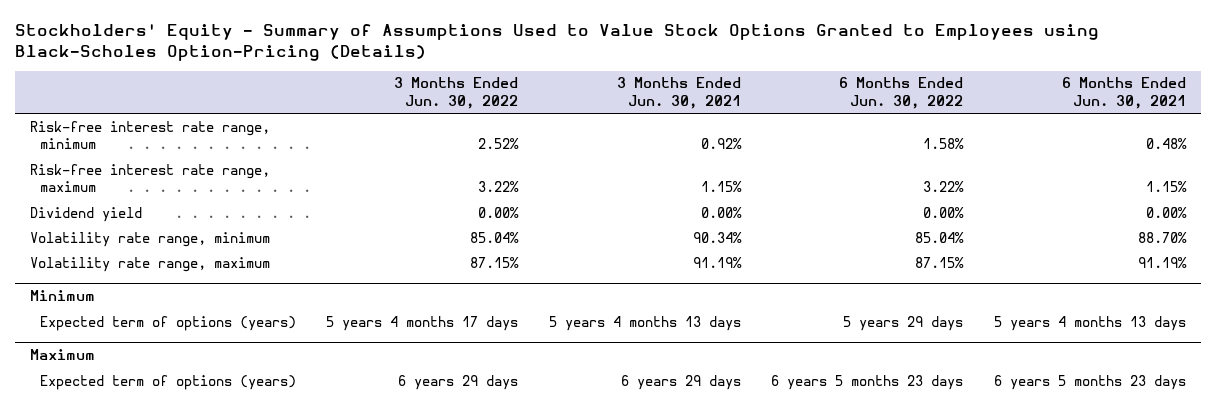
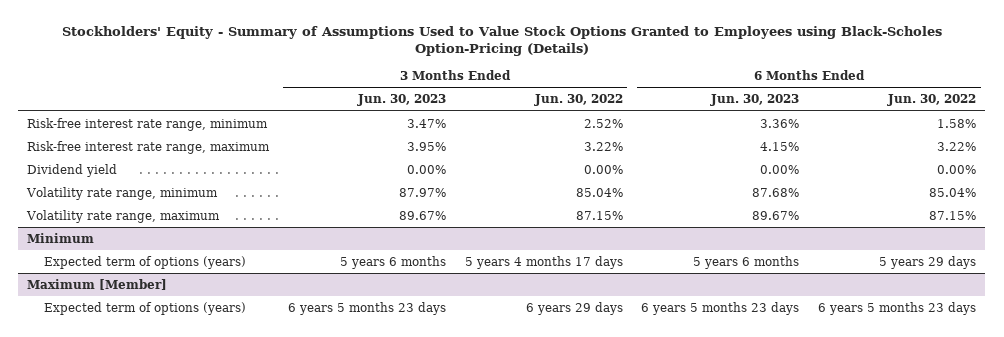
[616,77,741,109] 3 Months Ended Jun. 30, 2021 -> none
[1061,77,1186,109] 6 Months Ended Jun. 30, 2021 -> none
none -> [357,94,447,107] Jun. 30, 2023
none -> [710,94,800,107] Jun. 30, 2023
[29,349,95,361] Maximum -> [27,278,168,290] Maximum [Member]

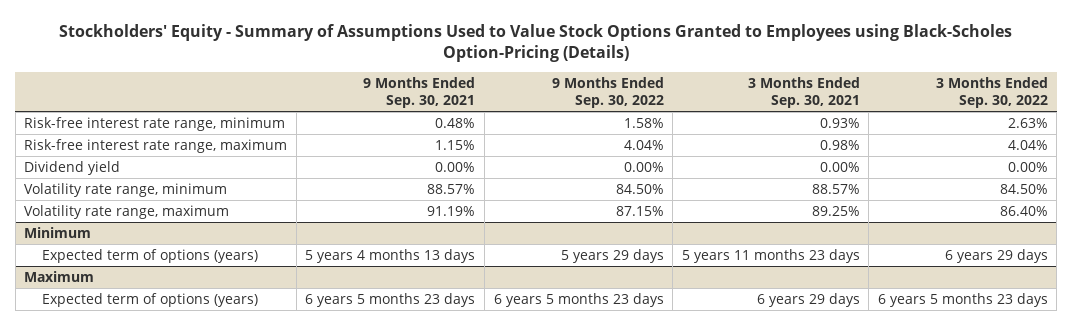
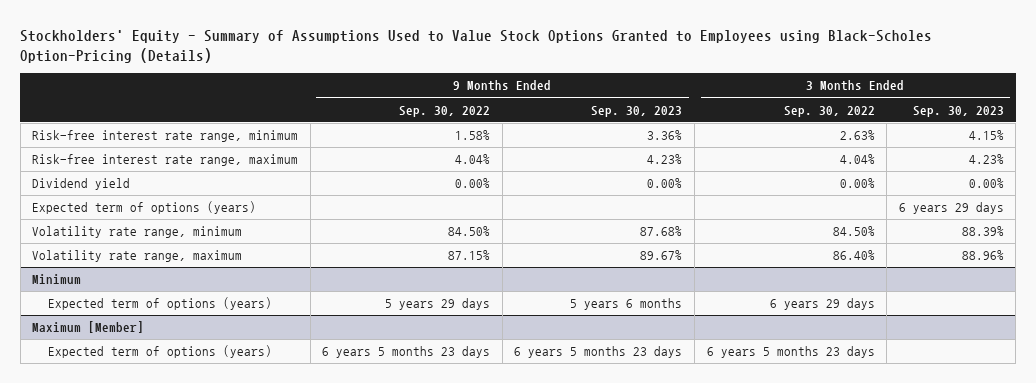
[363,77,476,109] 9 Months Ended Sep. 30, 2021 -> none
[747,77,860,109] 3 Months Ended Sep. 30, 2021 -> none
none -> [591,105,683,117] Sep. 30, 2023
none -> [912,105,1004,117] Sep. 30, 2023
none -> [32,201,257,215] Expected term of options (years)
[24,270,95,282] Maximum -> [32,321,145,334] Maximum [Member]

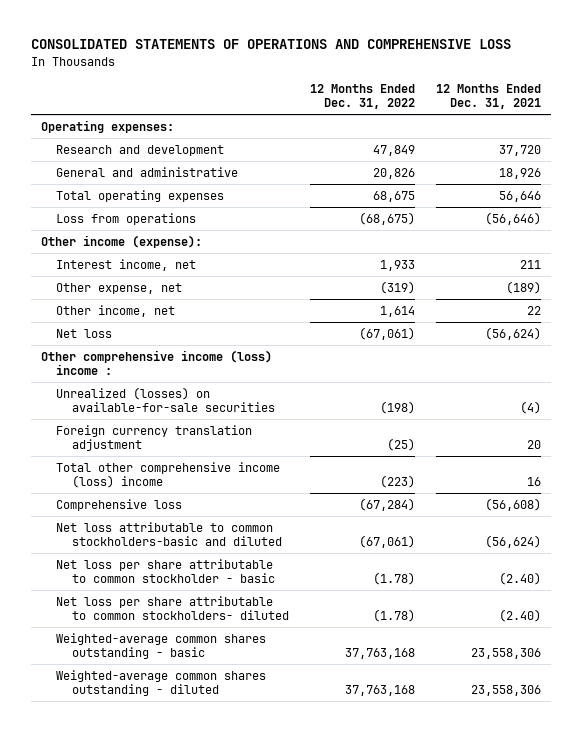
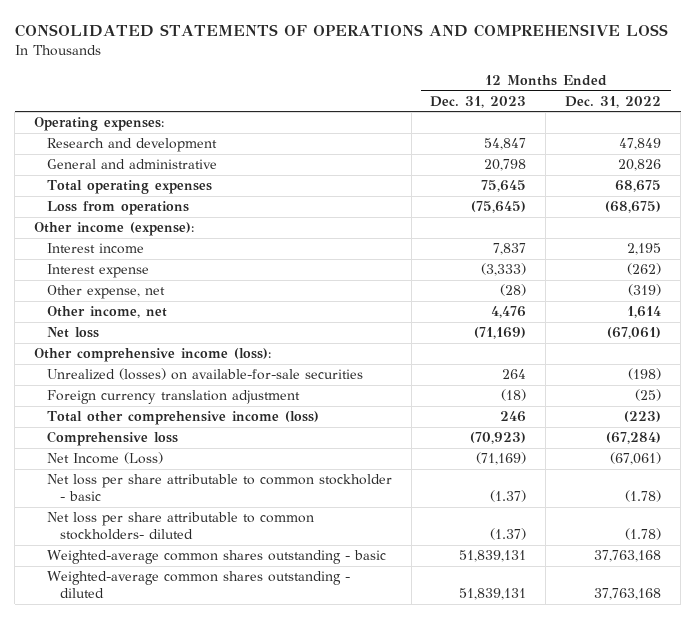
[435,84,541,110] 12 Months Ended Dec. 31, 2021 -> none
none -> [430,95,527,108] Dec. 31, 2023
[56,258,197,271] Interest income, net -> [46,243,144,255] Interest income
[379,259,415,271] 1,933 -> [627,243,662,256] 2,195
none -> [46,264,149,279] Interest expense
[41,349,273,375] Other comprehensive income (loss) income : -> [34,348,272,363] Other comprehensive income (loss):
[56,461,281,488] Total other comprehensive income (loss) income -> [46,411,319,426] Total other comprehensive income (loss)
[56,521,282,546] Net loss attributable to common stockholders-basic and diluted -> [46,452,163,465] Net Income (Loss)

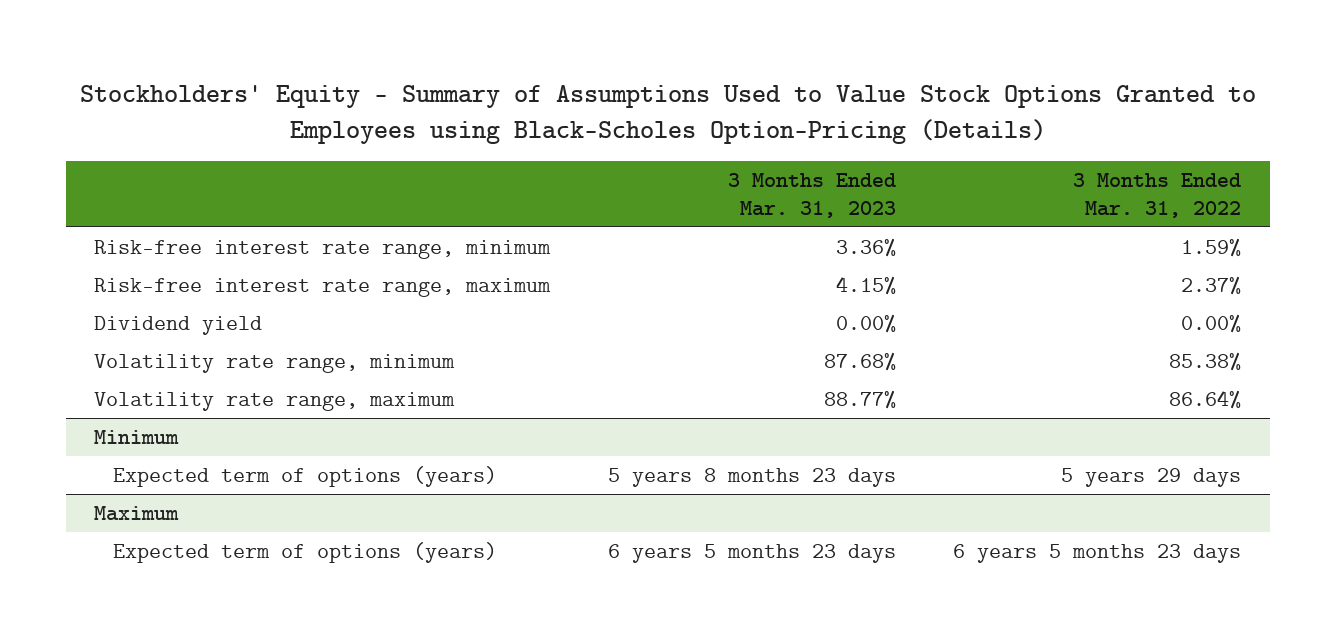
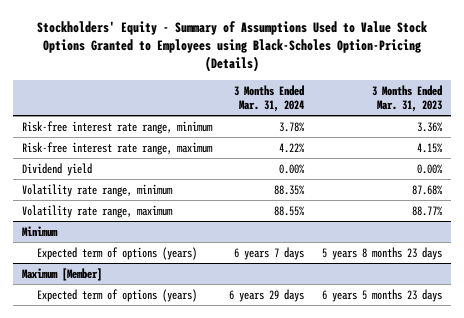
[1073,173,1242,218] 3 Months Ended Mar. 31, 2022 -> none
none -> [234,84,305,113] 3 Months Ended Mar. 31, 2024
[94,506,180,522] Maximum -> [21,267,102,281] Maximum [Member]

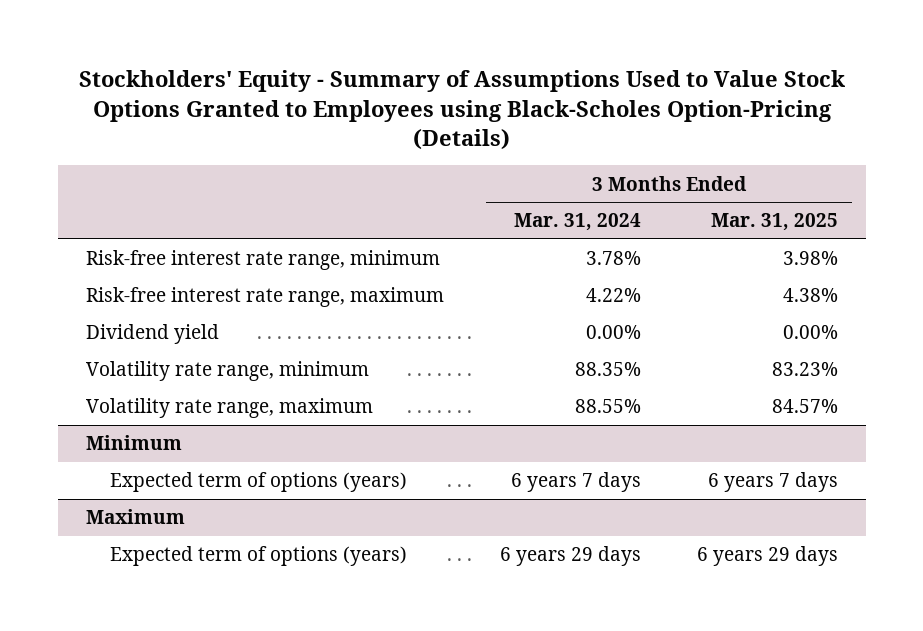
[372,84,443,113] 3 Months Ended Mar. 31, 2023 -> none
none -> [710,213,838,232] Mar. 31, 2025
[21,267,102,281] Maximum [Member] -> [85,509,185,525] Maximum

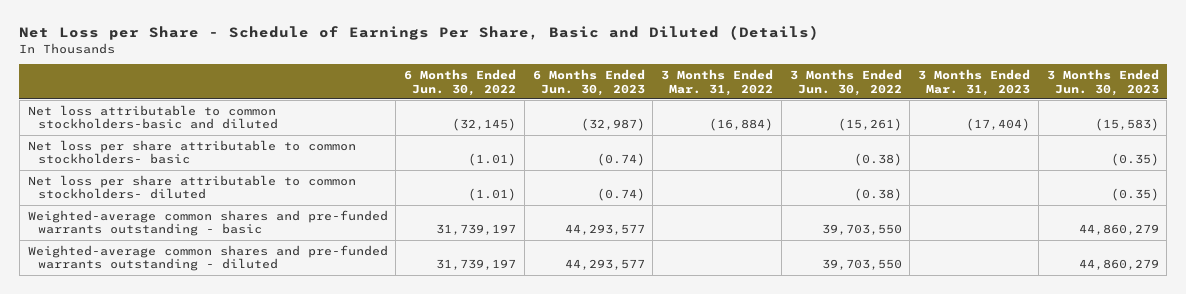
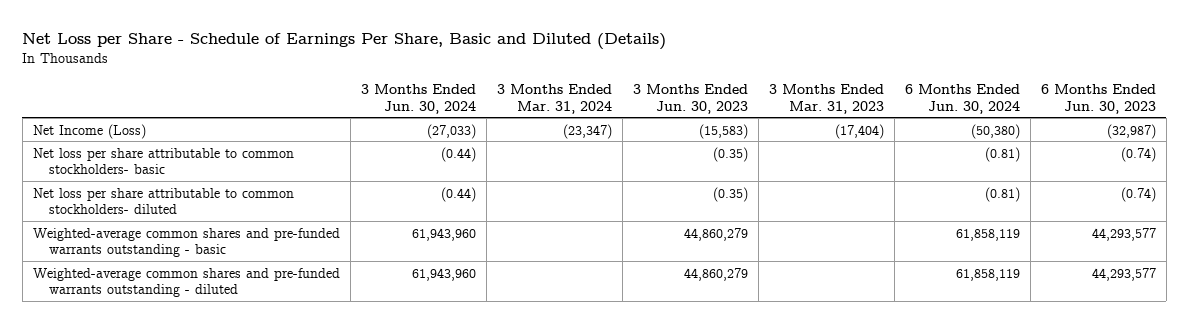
[404,68,517,96] 6 Months Ended Jun. 30, 2022 -> none
[661,68,774,96] 3 Months Ended Mar. 31, 2022 -> none
[789,68,902,96] 3 Months Ended Jun. 30, 2022 -> none
none -> [360,83,476,114] 3 Months Ended Jun. 30, 2024
none -> [496,83,612,114] 3 Months Ended Mar. 31, 2024
none -> [904,83,1020,114] 6 Months Ended Jun. 30, 2024
[27,104,278,130] Net loss attributable to common stockholders-basic and diluted -> [32,123,146,139] Net Income (Loss)

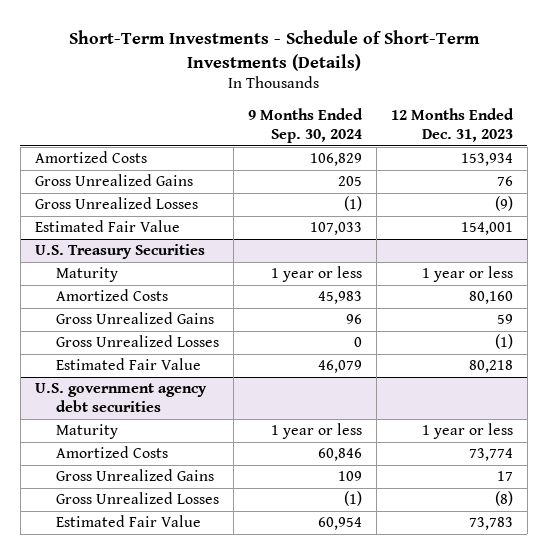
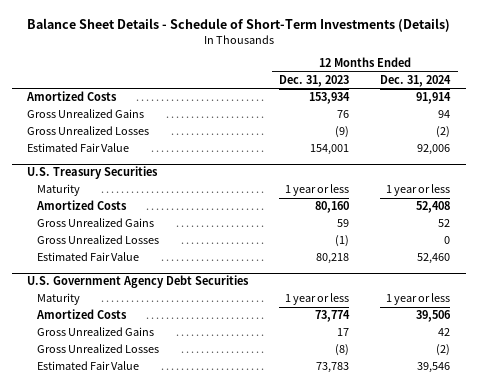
[68,29,480,71] Short-Term Investments - Schedule of Short-Term Investments (Details) -> [26,17,450,32] Balance Sheet Details - Schedule of Short-Term Investments (Details)
[247,108,363,143] 9 Months Ended Sep. 30, 2024 -> none
none -> [380,75,452,88] Dec. 31, 2024
[34,383,207,413] U.S. government agency debt securities -> [27,275,250,289] U.S. Government Agency Debt Securities

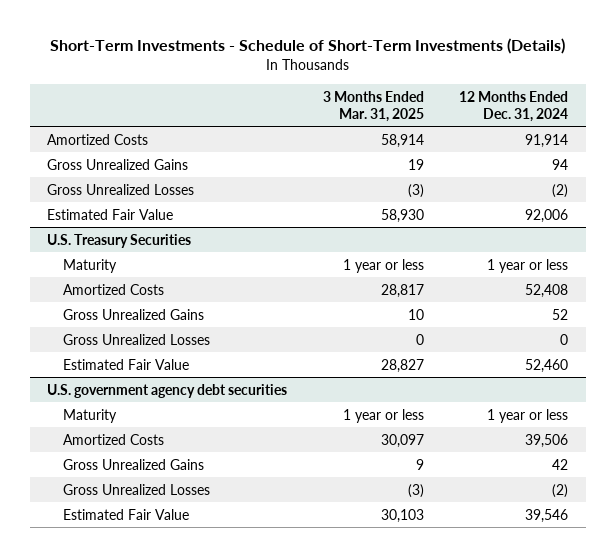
[26,17,450,32] Balance Sheet Details - Schedule of Short-Term Investments (Details) -> [49,38,565,55] Short-Term Investments - Schedule of Short-Term Investments (Details)
[279,75,350,88] Dec. 31, 2023 -> none
none -> [322,90,424,122] 3 Months Ended Mar. 31, 2025
[27,275,250,289] U.S. Government Agency Debt Securities -> [47,383,288,398] U.S. government agency debt securities

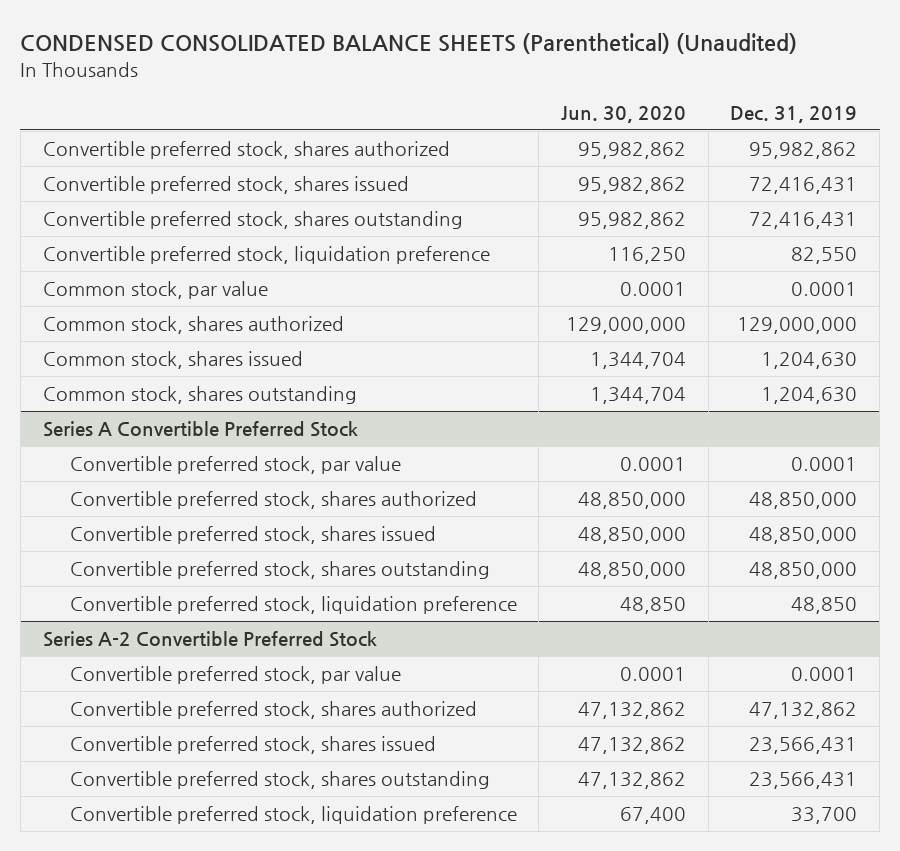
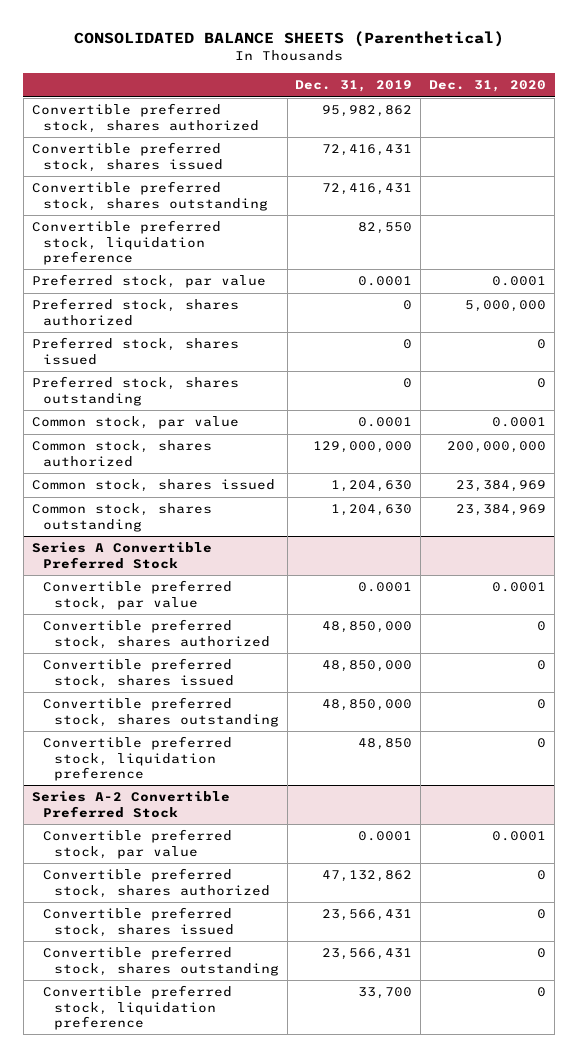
[20,33,798,55] CONDENSED CONSOLIDATED BALANCE SHEETS (Parenthetical) (Unaudited) -> [73,31,504,48] CONSOLIDATED BALANCE SHEETS (Parenthetical)
[561,106,687,124] Jun. 30, 2020 -> none
none -> [429,80,547,93] Dec. 31, 2020
none -> [31,274,266,289] Preferred stock, par value
none -> [31,298,239,326] Preferred stock, shares authorized
none -> [31,337,239,365] Preferred stock, shares issued
none -> [31,376,239,406] Preferred stock, shares outstanding

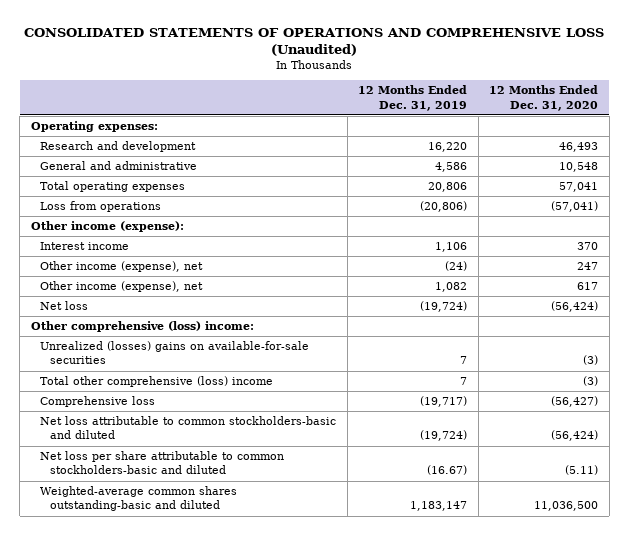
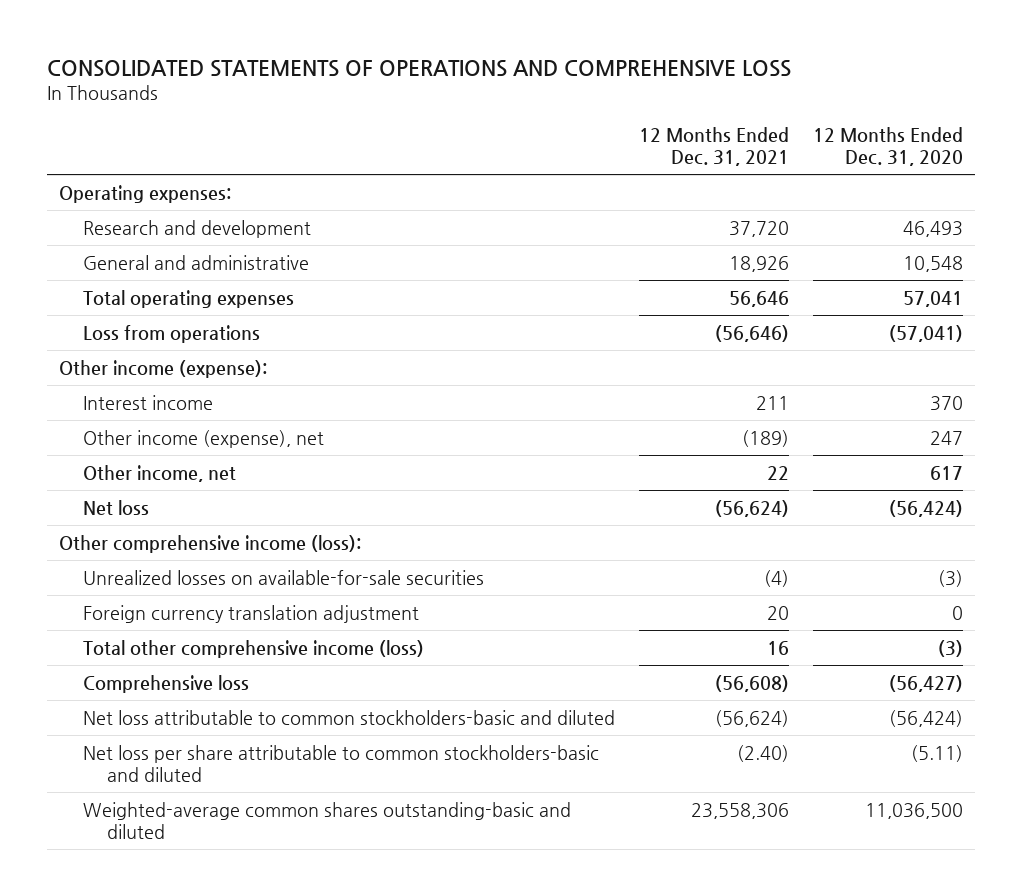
[24,27,605,57] CONSOLIDATED STATEMENTS OF OPERATIONS AND COMPREHENSIVE LOSS (Unaudited) -> [46,59,791,77] CONSOLIDATED STATEMENTS OF OPERATIONS AND COMPREHENSIVE LOSS
[358,85,468,111] 12 Months Ended Dec. 31, 2019 -> none
none -> [638,126,789,167] 12 Months Ended Dec. 31, 2021
[40,281,204,293] Other income (expense), net -> [82,464,236,482] Other income, net
[30,321,254,333] Other comprehensive (loss) income: -> [58,534,361,553] Other comprehensive income (loss):
[40,341,310,365] Unrealized (losses) gains on available-for-sale securities -> [82,569,484,585] Unrealized losses on available-for-sale securities
none -> [82,604,419,623] Foreign currency translation adjustment
[40,376,274,388] Total other comprehensive (loss) income -> [82,639,424,658] Total other comprehensive income (loss)

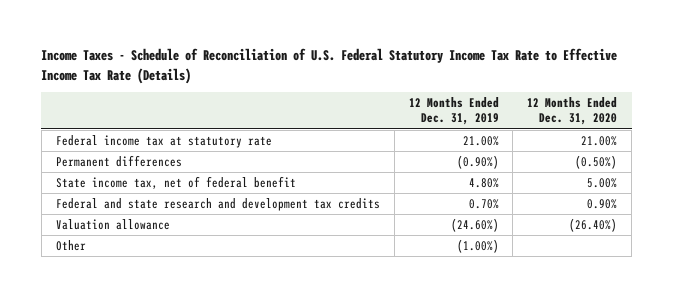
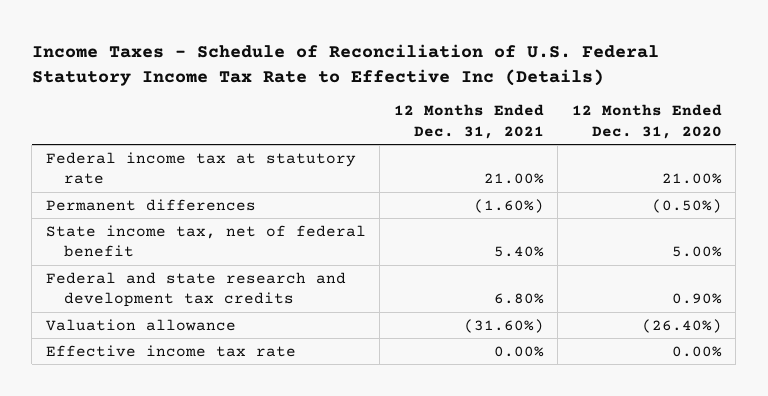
[41,48,618,84] Income Taxes - Schedule of Reconciliation of U.S. Federal Statutory Income Tax Rate to Effective Income Tax Rate (Details) -> [31,43,659,86] Income Taxes - Schedule of Reconciliation of U.S. Federal Statutory Income Tax Rate to Effective Inc (Details)
[408,96,499,126] 12 Months Ended Dec. 31, 2019 -> none
none -> [393,104,544,140] 12 Months Ended Dec. 31, 2021
[55,239,86,251] Other -> none
none -> [45,344,296,357] Effective income tax rate

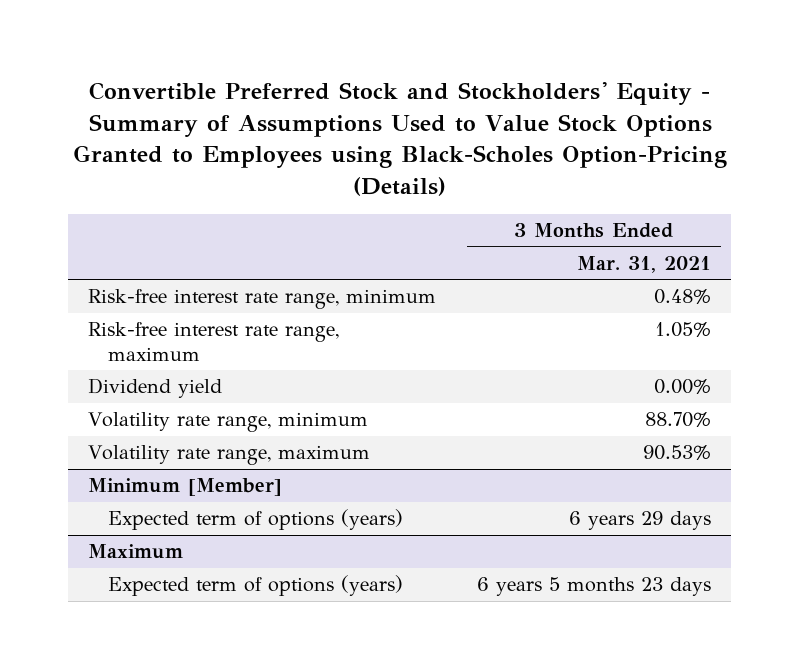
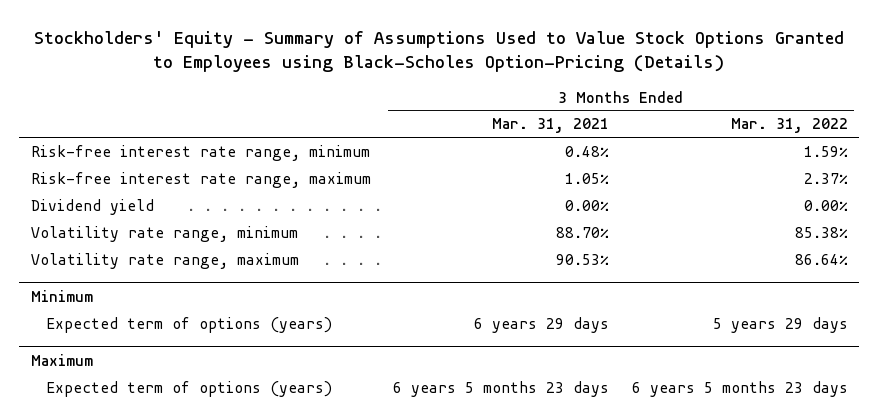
[72,82,727,196] Convertible Preferred Stock and Stockholders' Equity - Summary of Assumptions Used to Value Stock Options Granted to Employees using Black-Scholes Option-Pricing (Details) -> [34,30,845,73] Stockholders' Equity - Summary of Assumptions Used to Value Stock Options Granted to Employees using Black-Scholes Option-Pricing (Details)
none -> [730,118,848,134] Mar. 31, 2022
[88,478,283,497] Minimum [Member] -> [30,289,93,302] Minimum

